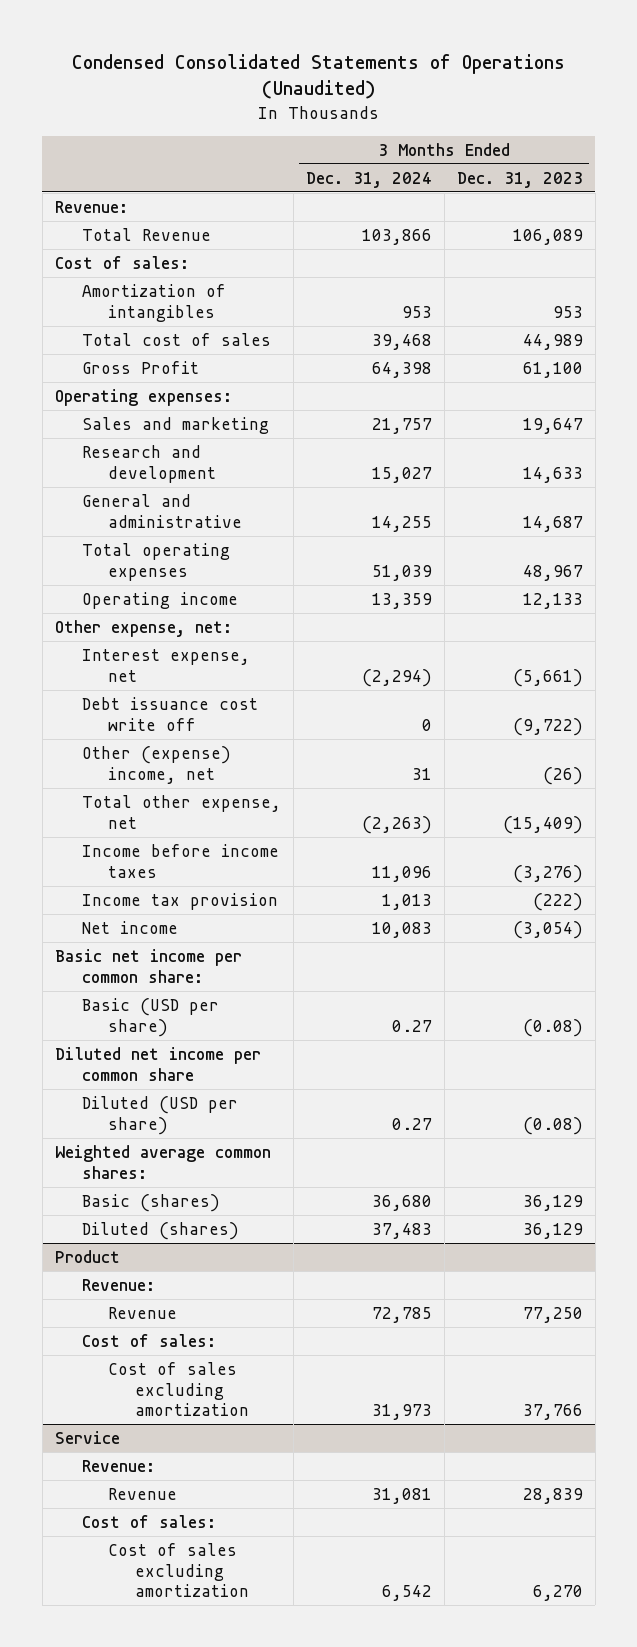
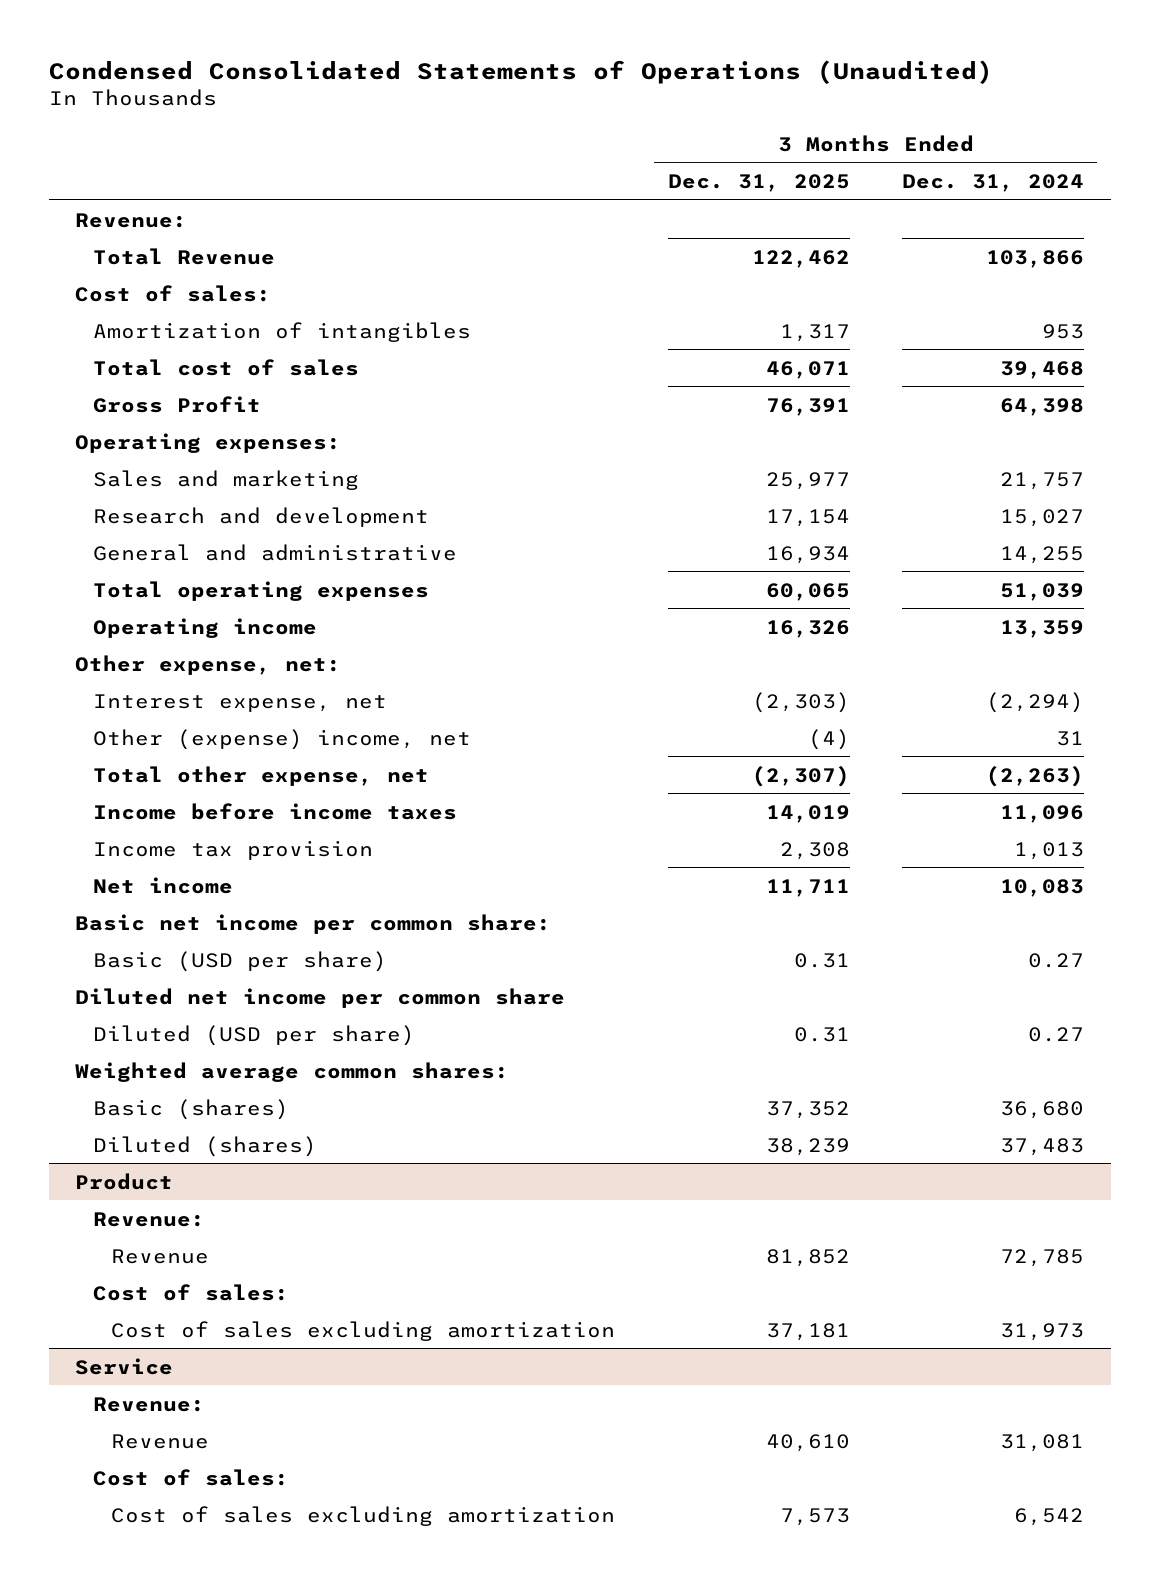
[456,171,583,188] Dec. 31, 2023 -> none
none -> [667,173,850,192] Dec. 31, 2025
[81,696,258,731] Debt issuance cost write off -> none

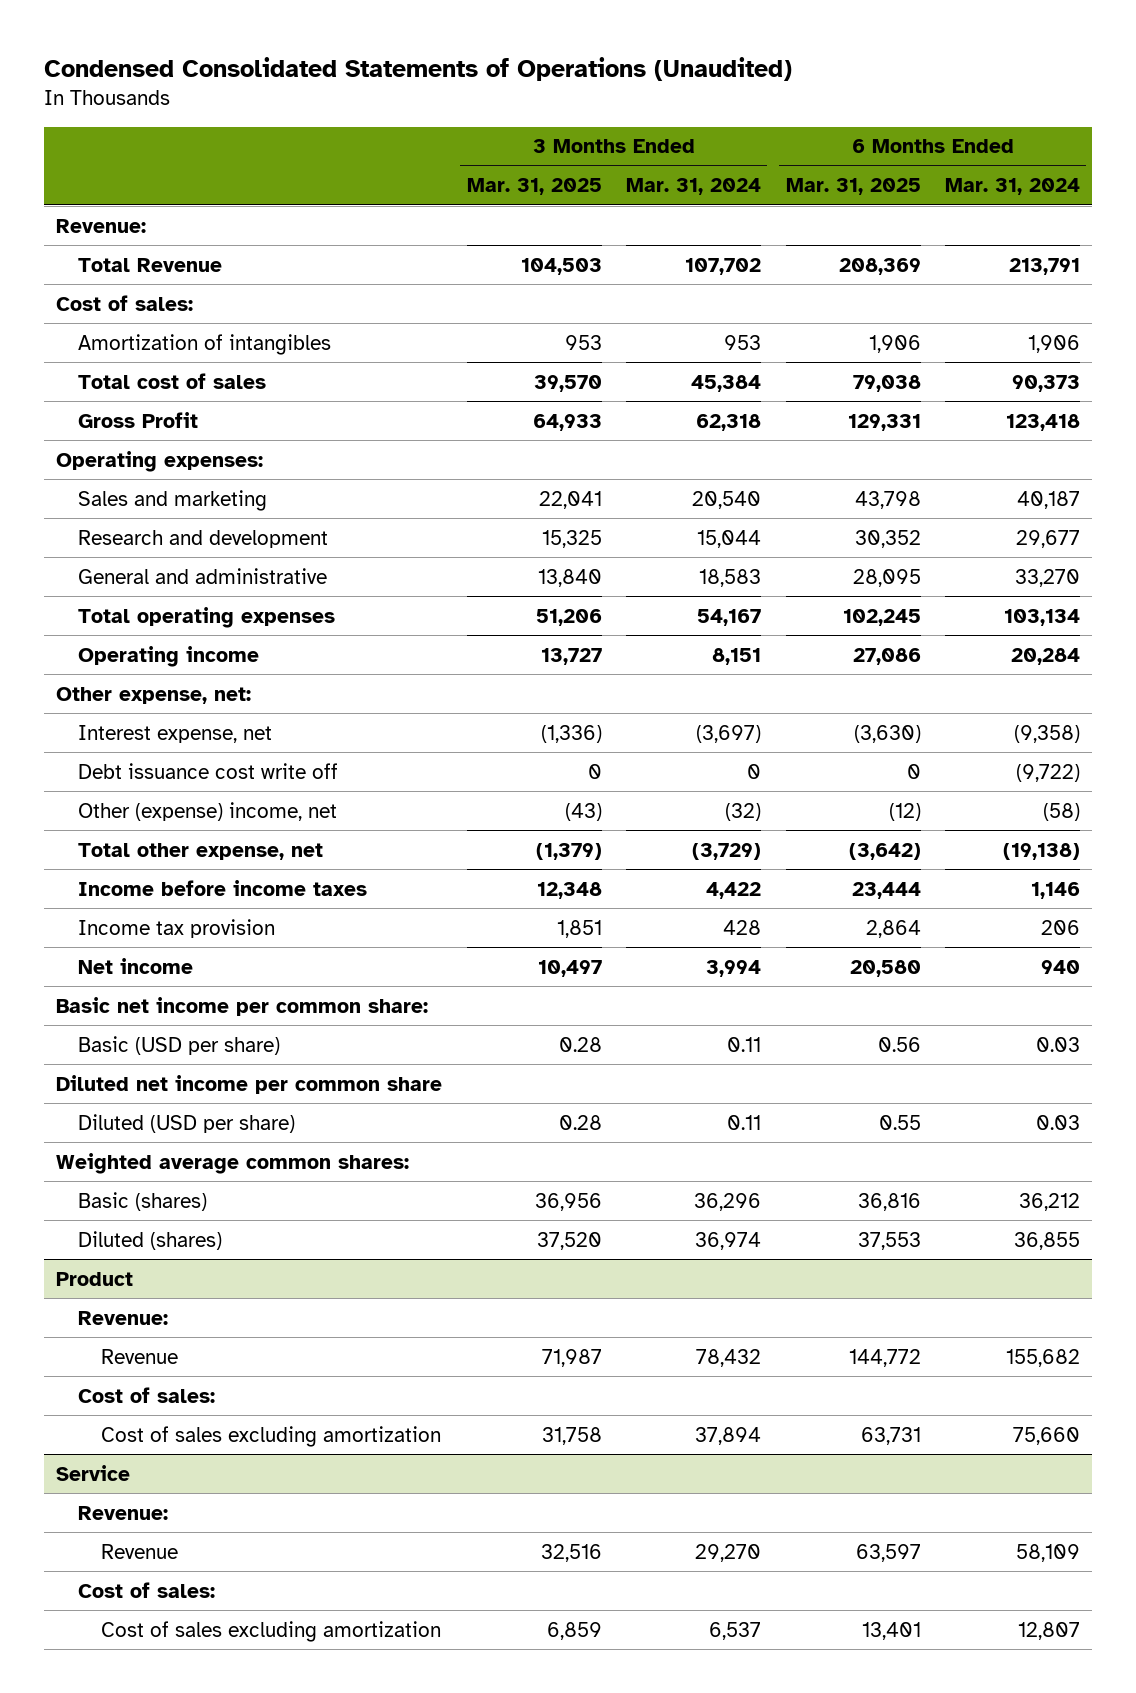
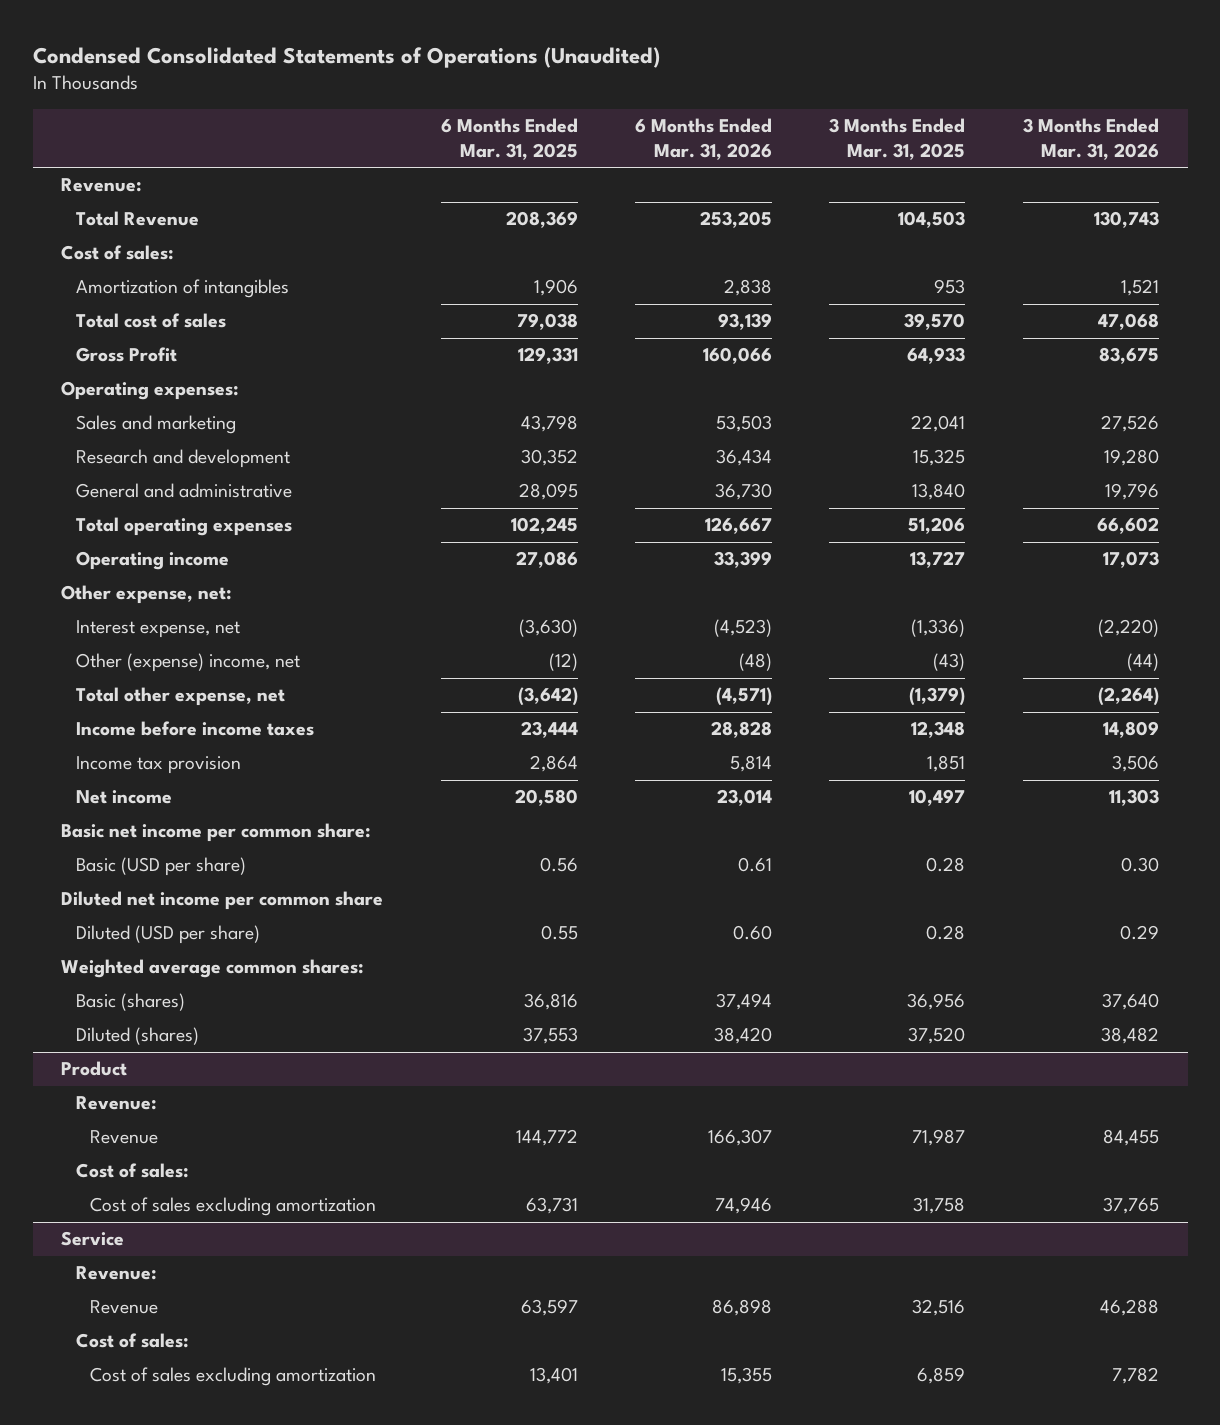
[626,178,762,196] Mar. 31, 2024 -> none
[945,178,1081,196] Mar. 31, 2024 -> none
none -> [635,118,773,160] 6 Months Ended Mar. 31, 2026
none -> [1022,118,1159,160] 3 Months Ended Mar. 31, 2026
[78,762,339,779] Debt issuance cost write off -> none

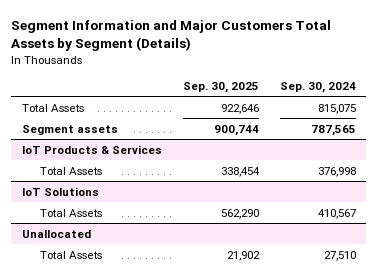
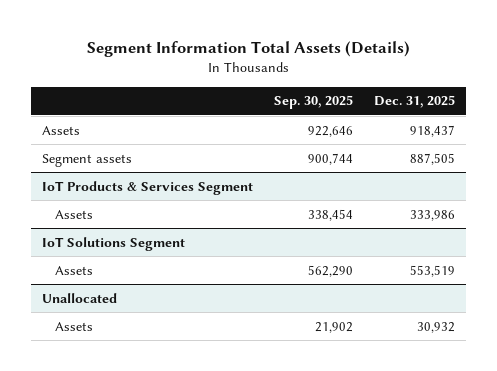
[11,19,332,51] Segment Information and Major Customers Total Assets by Segment (Details) -> [86,41,410,58] Segment Information Total Assets (Details)
[279,81,356,93] Sep. 30, 2024 -> none
none -> [374,95,456,109] Dec. 31, 2025
[21,103,84,112] Total Assets -> [41,125,80,135] Assets
[21,144,162,154] IoT Products & Services -> [41,180,253,195] IoT Products & Services Segment
[40,166,103,175] Total Assets -> [54,209,93,219] Assets
[21,186,99,196] IoT Solutions -> [41,236,185,251] IoT Solutions Segment
[40,208,103,217] Total Assets -> [54,265,93,275] Assets
[40,250,103,259] Total Assets -> [54,321,93,331] Assets

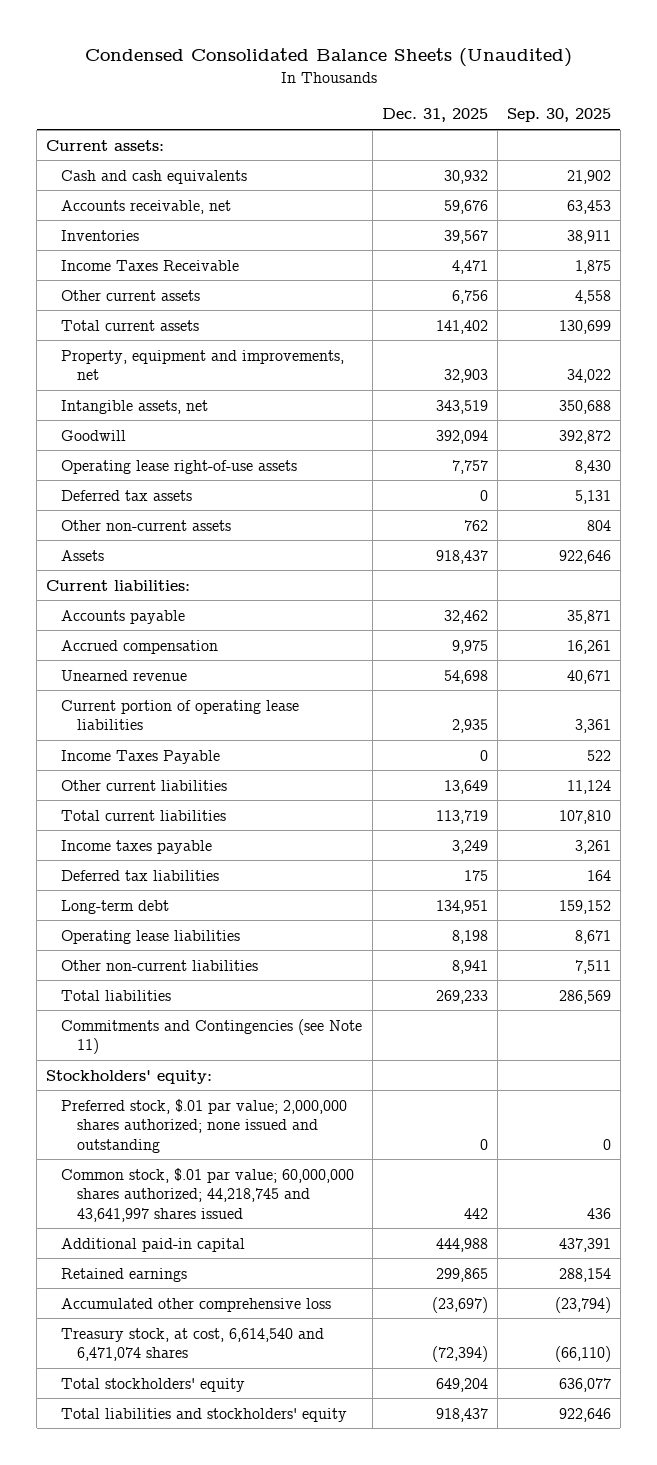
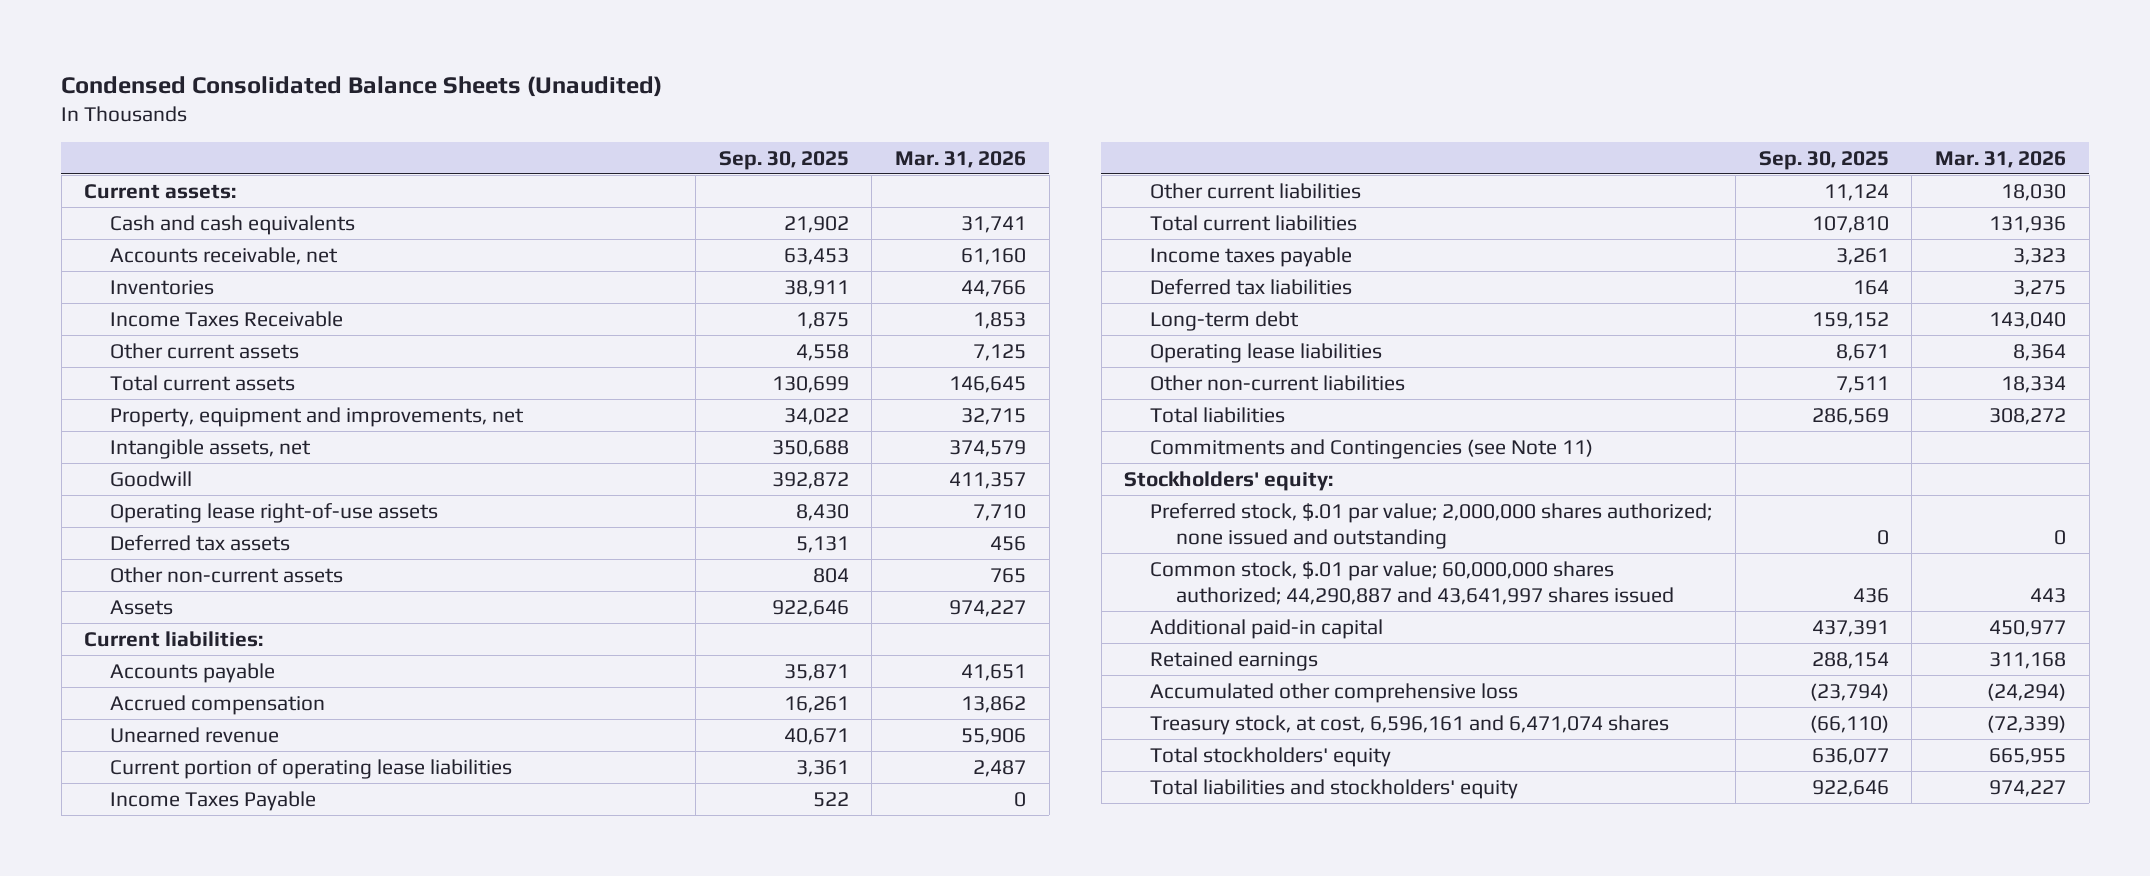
[381,108,488,123] Dec. 31, 2025 -> none
none -> [895,150,1027,168] Mar. 31, 2026
[61,1167,355,1222] Common stock, $.01 par value; 60,000,000 shares authorized; 44,218,745 and 43,641,997 shares issued -> [1150,560,1674,605] Common stock, $.01 par value; 60,000,000 shares authorized; 44,290,887 and 43,641,997 shares issued
[61,1327,325,1362] Treasury stock, at cost, 6,614,540 and 6,471,074 shares -> [1150,714,1670,735] Treasury stock, at cost, 6,596,161 and 6,471,074 shares

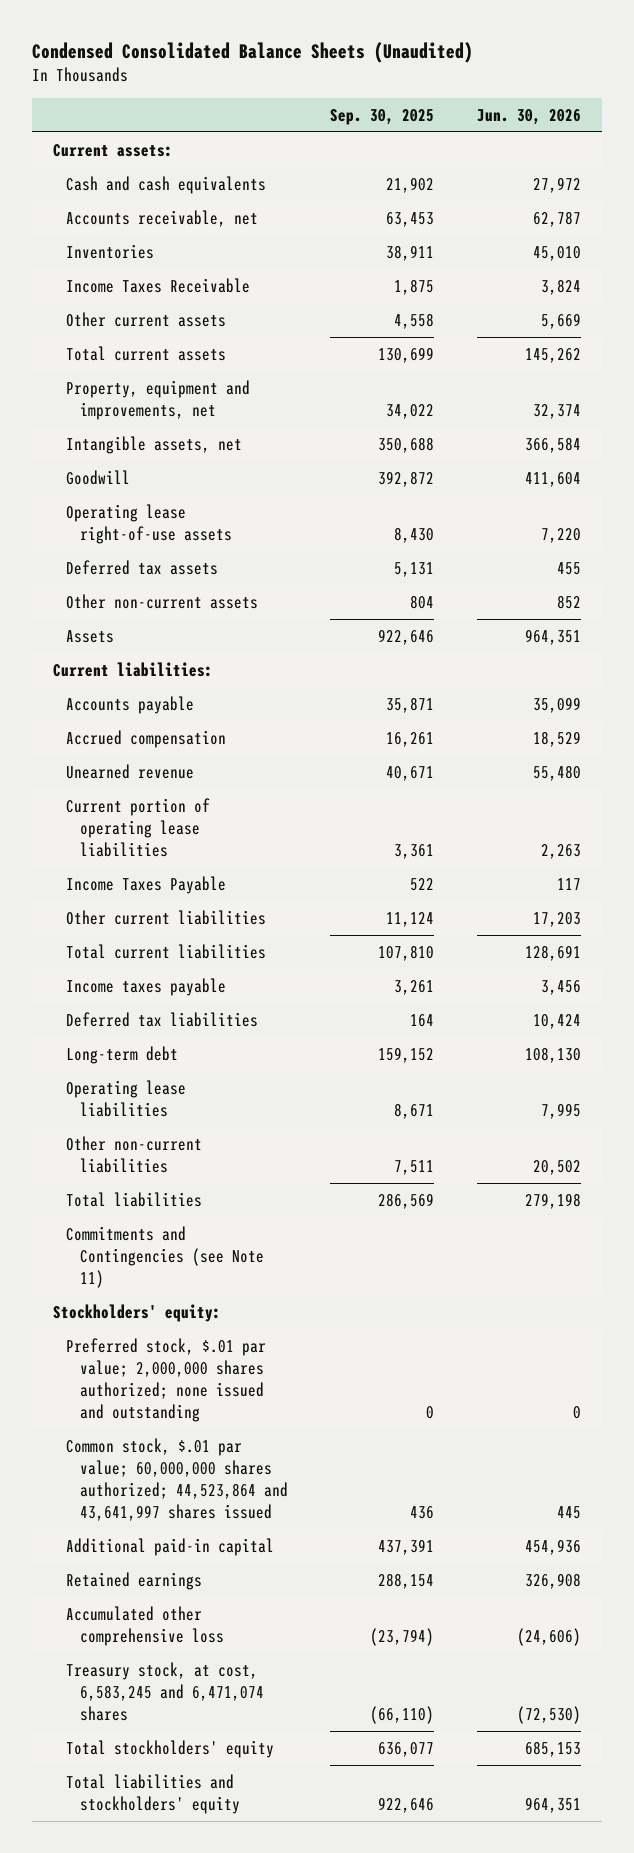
[895,150,1027,168] Mar. 31, 2026 -> none
none -> [477,108,582,125] Jun. 30, 2026
[1150,560,1674,605] Common stock, $.01 par value; 60,000,000 shares authorized; 44,290,887 and 43,641,997 shares issued -> [66,1437,288,1522] Common stock, $.01 par value; 60,000,000 shares authorized; 44,523,864 and 43,641,997 shares issued
[1150,714,1670,735] Treasury stock, at cost, 6,596,161 and 6,471,074 shares -> [66,1661,264,1721] Treasury stock, at cost, 6,583,245 and 6,471,074 shares

